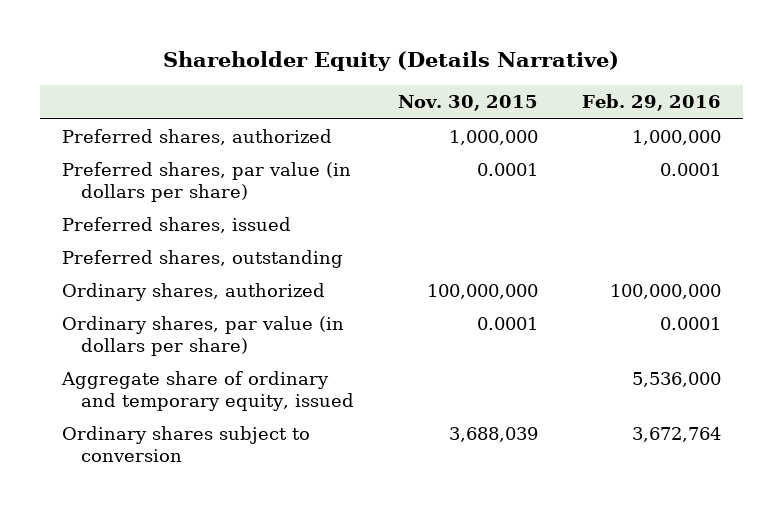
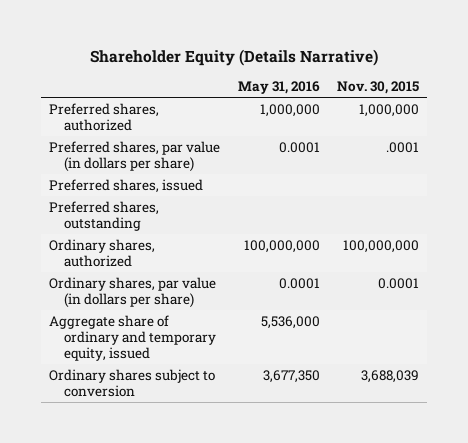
[581,94,721,112] Feb. 29, 2016 -> none
none -> [237,81,320,95] May 31, 2016
[476,163,538,177] 0.0001 -> [385,141,419,153] .0001

